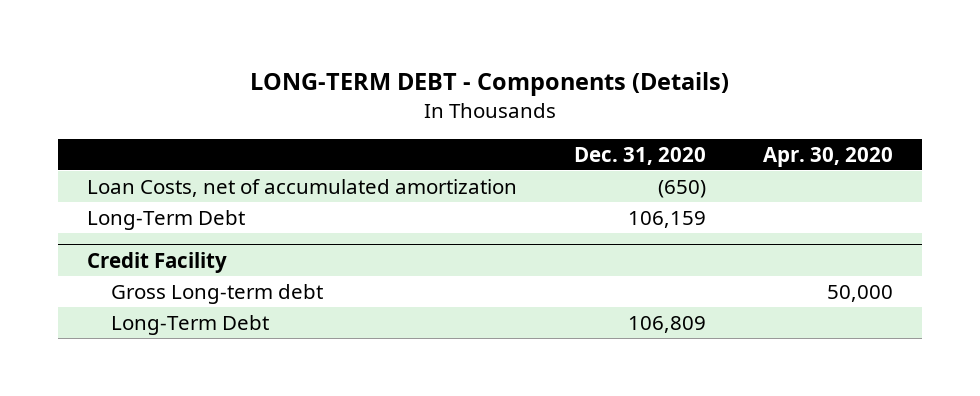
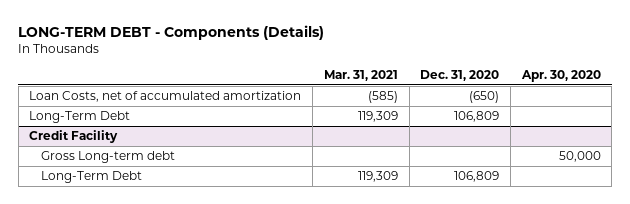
none -> [323,69,398,81] Mar. 31, 2021
[628,210,707,228] 106,159 -> [454,111,500,123] 106,809

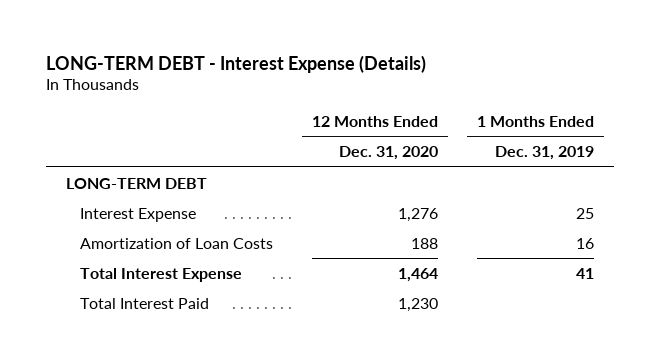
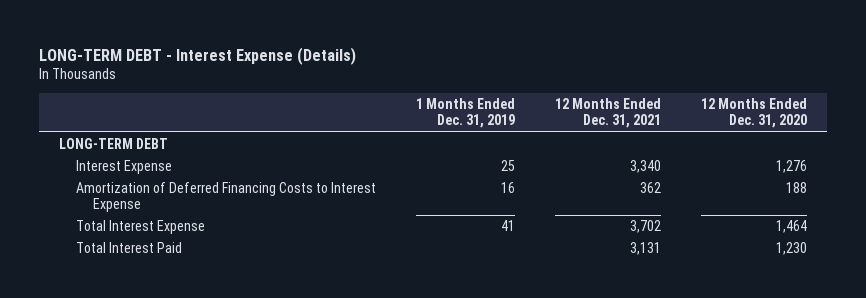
none -> [555,98,662,129] 12 Months Ended Dec. 31, 2021
[79,237,273,249] Amortization of Loan Costs -> [76,181,377,213] Amortization of Deferred Financing Costs to Interest Expense

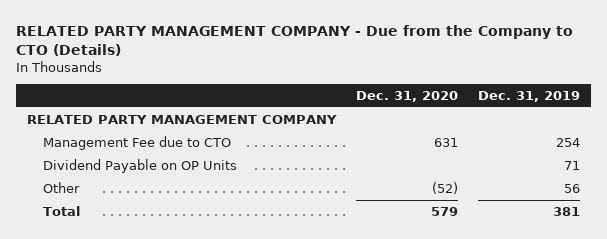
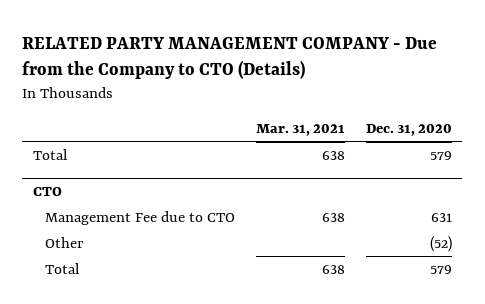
[478,90,581,102] Dec. 31, 2019 -> none
none -> [256,123,346,136] Mar. 31, 2021
[26,114,337,124] RELATED PARTY MANAGEMENT COMPANY -> none
none -> [32,148,68,160] Total
none -> [32,187,62,197] CTO
[43,158,238,173] Dividend Payable on OP Units -> none

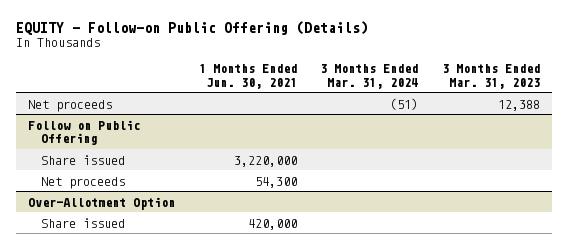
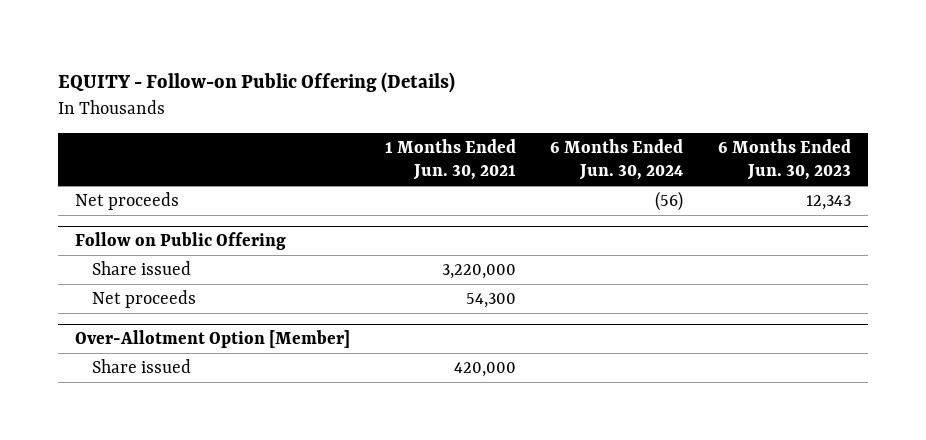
[320,64,419,89] 3 Months Ended Mar. 31, 2024 -> none
[441,64,540,89] 3 Months Ended Mar. 31, 2023 -> none
none -> [550,139,684,181] 6 Months Ended Jun. 30, 2024
none -> [717,139,851,181] 6 Months Ended Jun. 30, 2023
[27,196,175,210] Over-Allotment Option -> [75,330,351,349] Over-Allotment Option [Member]

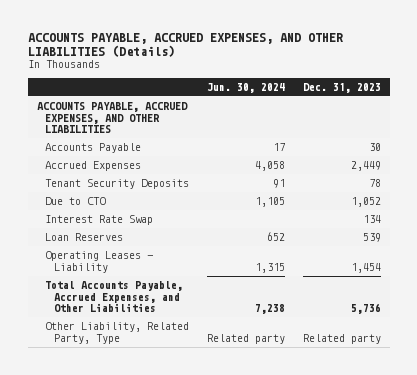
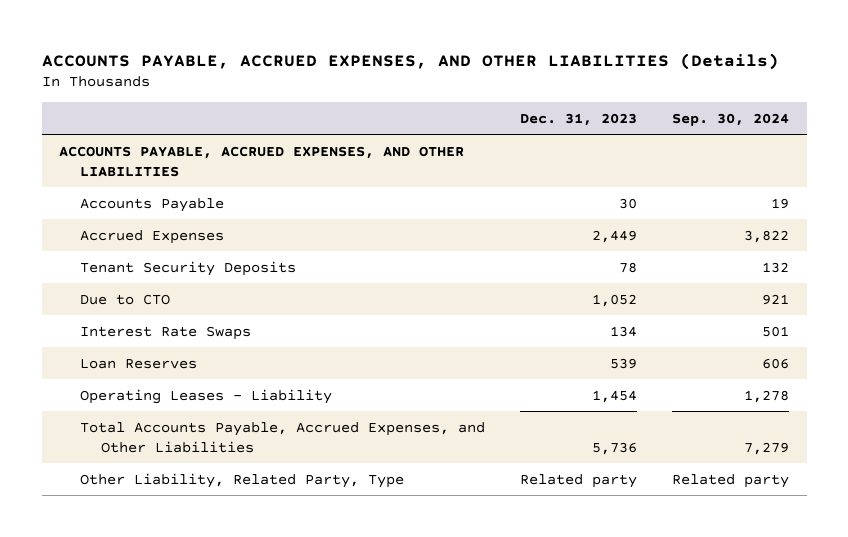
[206,82,285,93] Jun. 30, 2024 -> none
none -> [672,112,790,126] Sep. 30, 2024
[45,215,154,226] Interest Rate Swap -> [80,325,252,340] Interest Rate Swaps

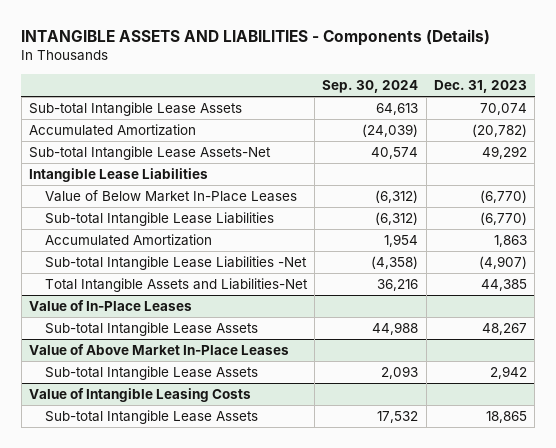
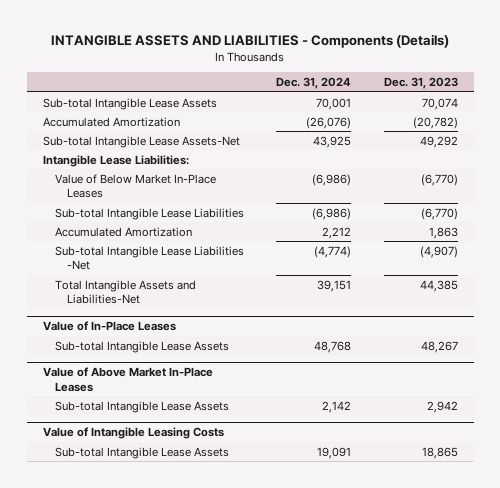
[322,79,419,93] Sep. 30, 2024 -> none
none -> [276,77,352,90] Dec. 31, 2024
[28,168,208,183] Intangible Lease Liabilities -> [42,154,189,167] Intangible Lease Liabilities:

